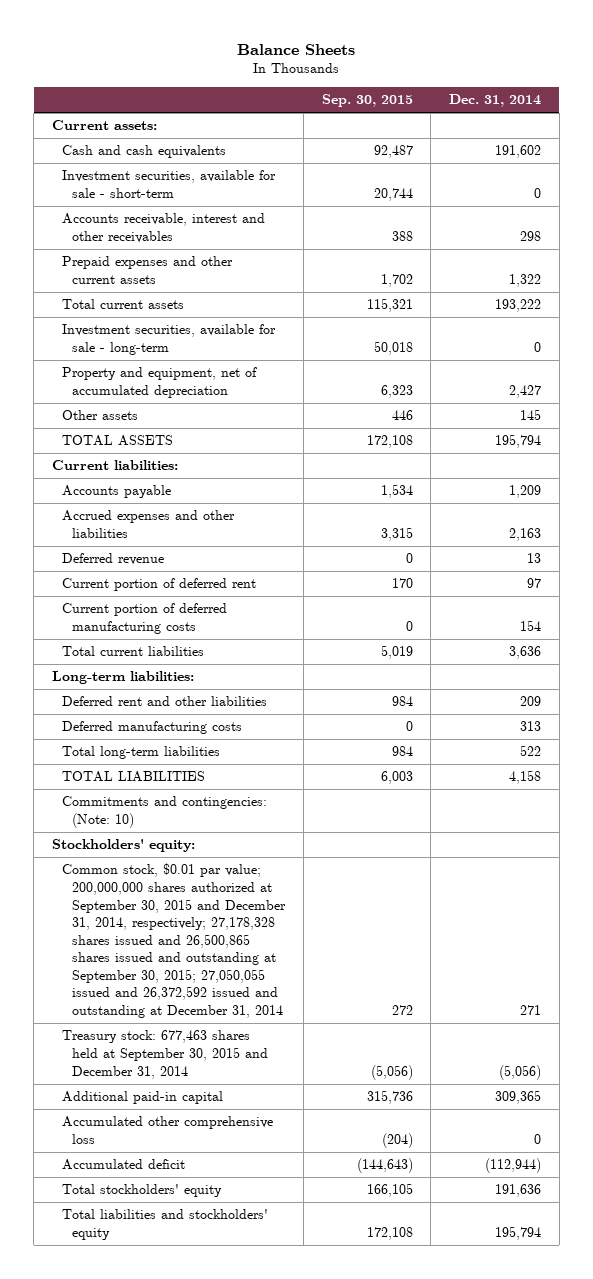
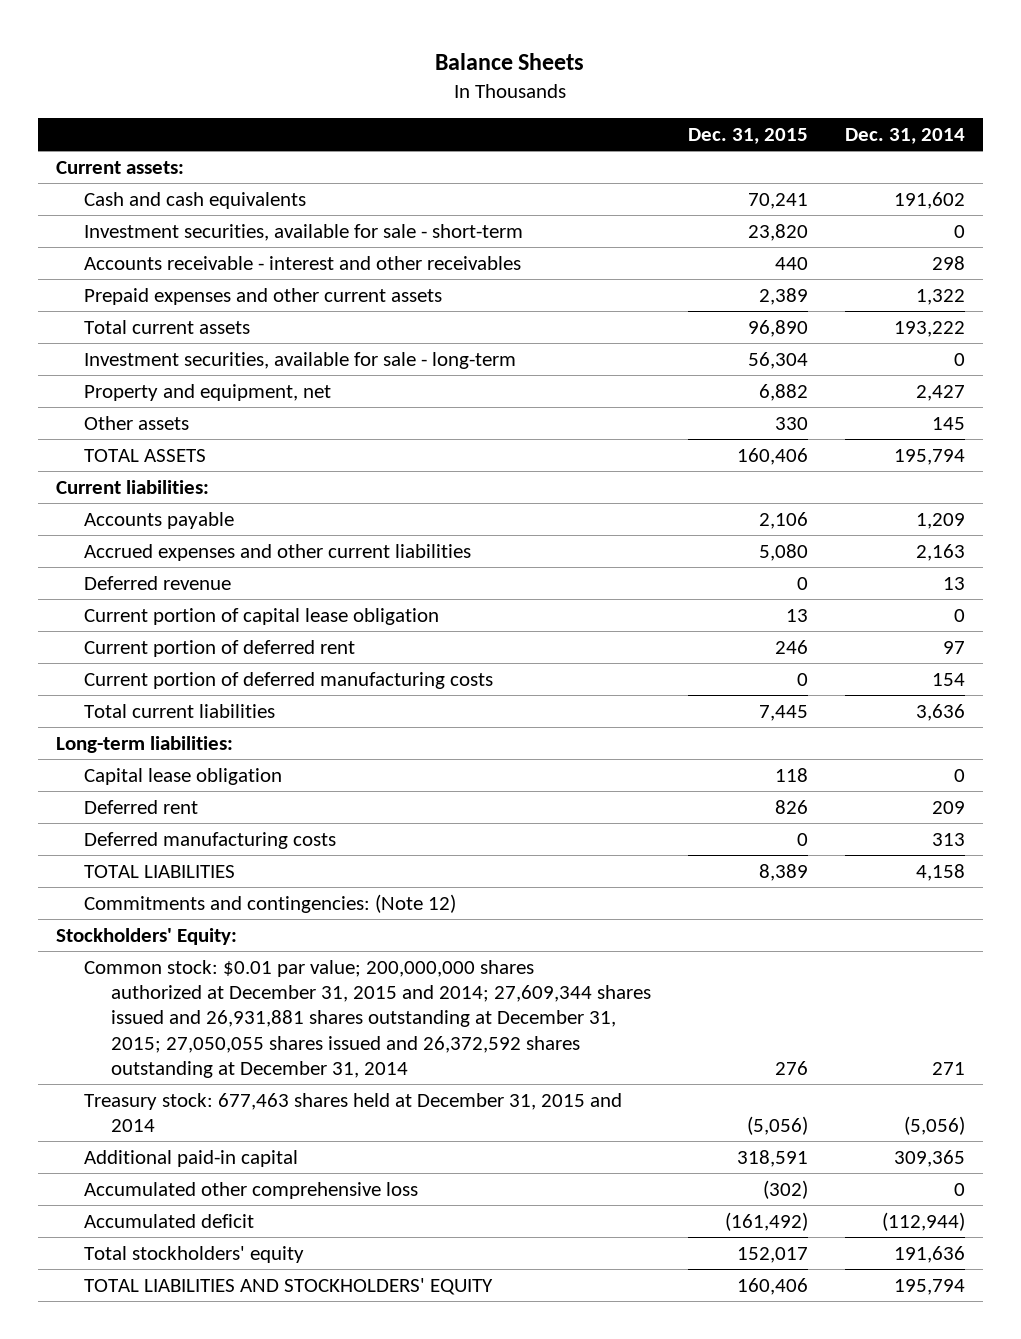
[321,94,413,108] Sep. 30, 2015 -> none
none -> [687,127,808,144] Dec. 31, 2015
[61,213,265,243] Accounts receivable, interest and other receivables -> [83,255,521,270] Accounts receivable - interest and other receivables
[61,367,257,398] Property and equipment, net of accumulated depreciation -> [83,383,331,401] Property and equipment, net
[61,510,235,538] Accrued expenses and other liabilities -> [83,543,471,561] Accrued expenses and other current liabilities
none -> [83,607,439,625] Current portion of capital lease obligation
none -> [83,767,282,785] Capital lease obligation
[61,696,267,707] Deferred rent and other liabilities -> [83,799,198,814] Deferred rent
[61,746,220,760] Total long-term liabilities -> none
[61,796,267,828] Commitments and contingencies: (Note: 10) -> [83,893,456,913] Commitments and contingencies: (Note 12)
[51,839,195,853] Stockholders' equity: -> [55,927,237,945] Stockholders' Equity:
[61,863,287,1019] Common stock, $0.01 par value; 200,000,000 shares authorized at September 30, 2015 and December 31, 2014, respectively; 27,178,328 shares issued and 26,500,865 shares issued and outstanding at September 30, 2015; 27,050,055 issued and 26,372,592 issued and outstanding at December 31, 2014 -> [83,959,652,1079] Common stock: $0.01 par value; 200,000,000 shares authorized at December 31, 2015 and 2014; 27,609,344 shares issued and 26,931,881 shares outstanding at December 31, 2015; 27,050,055 shares issued and 26,372,592 shares outstanding at December 31, 2014
[61,1030,269,1079] Treasury stock: 677,463 shares held at September 30, 2015 and December 31, 2014 -> [83,1092,622,1133] Treasury stock: 677,463 shares held at December 31, 2015 and 2014
[61,1209,268,1240] Total liabilities and stockholders' equity -> [83,1277,493,1295] TOTAL LIABILITIES AND STOCKHOLDERS' EQUITY

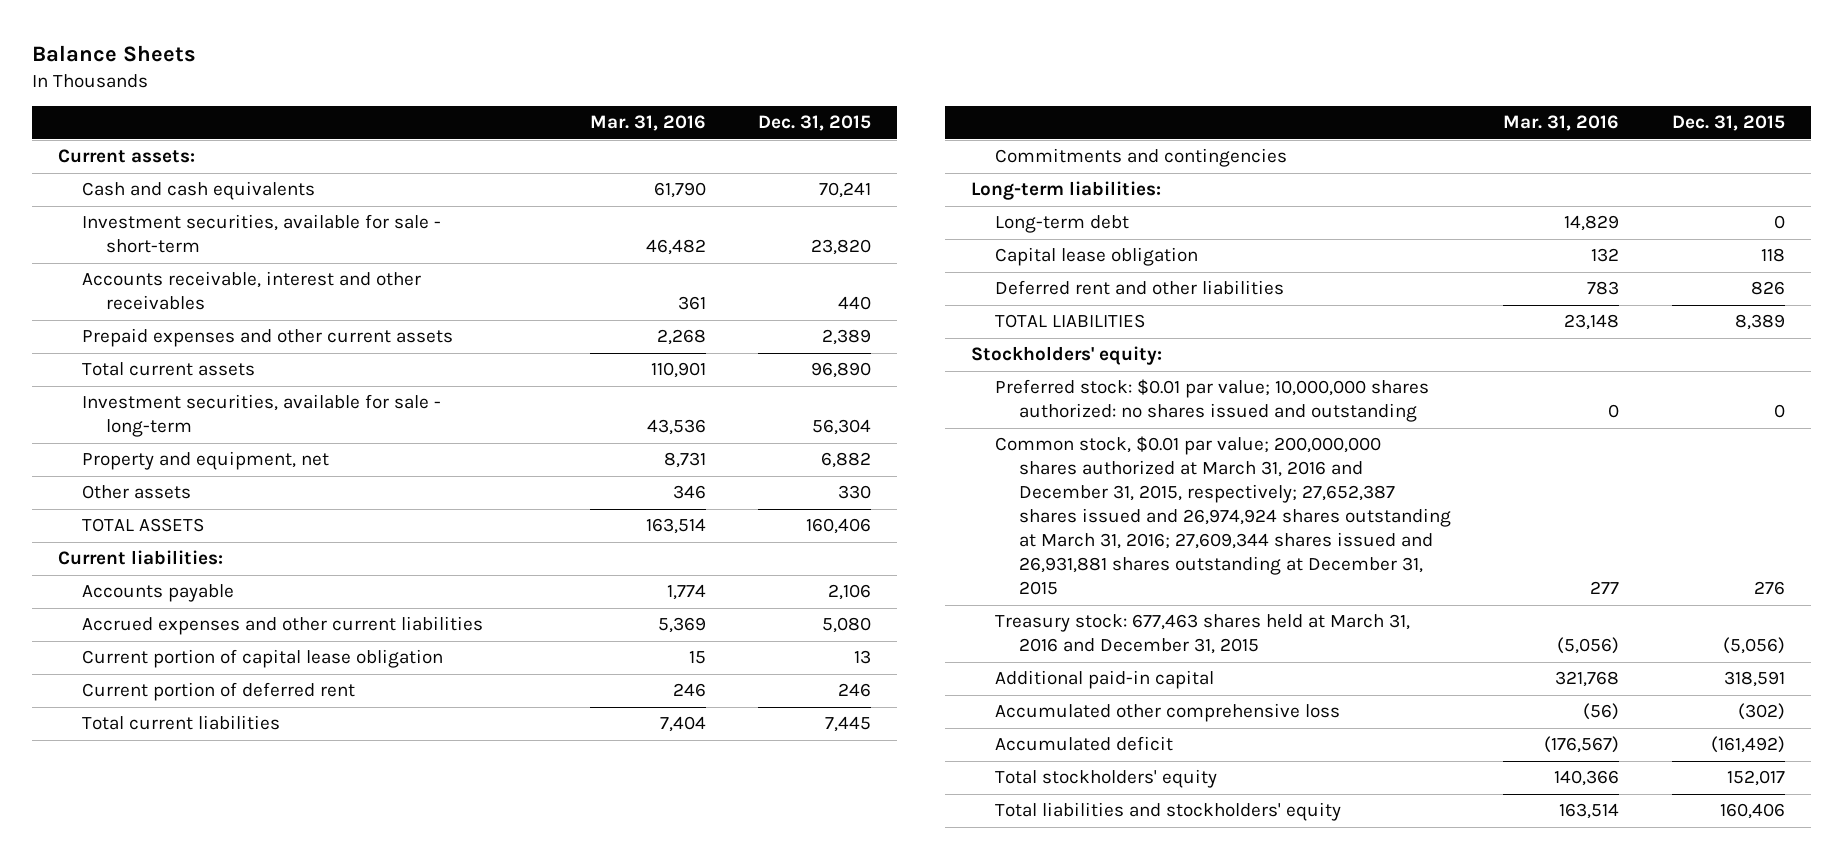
[844,127,965,144] Dec. 31, 2014 -> none
none -> [589,115,706,132] Mar. 31, 2016
[83,255,521,270] Accounts receivable - interest and other receivables -> [81,271,421,311] Accounts receivable, interest and other receivables
[83,575,231,590] Deferred revenue -> none
[83,671,493,689] Current portion of deferred manufacturing costs -> none
none -> [995,148,1288,168] Commitments and contingencies
none -> [995,215,1130,234] Long-term debt
[83,831,336,849] Deferred manufacturing costs -> none
[83,799,198,814] Deferred rent -> [995,280,1285,296] Deferred rent and other liabilities
[83,893,456,913] Commitments and contingencies: (Note 12) -> none
[55,927,237,945] Stockholders' Equity: -> [971,346,1163,366] Stockholders' equity:
none -> [995,379,1430,423] Preferred stock: $0.01 par value; 10,000,000 shares authorized: no shares issued and outstanding
[83,959,652,1079] Common stock: $0.01 par value; 200,000,000 shares authorized at December 31, 2015 and 2014; 27,609,344 shares issued and 26,931,881 shares outstanding at December 31, 2015; 27,050,055 shares issued and 26,372,592 shares outstanding at December 31, 2014 -> [995,436,1451,596] Common stock, $0.01 par value; 200,000,000 shares authorized at March 31, 2016 and December 31, 2015, respectively; 27,652,387 shares issued and 26,974,924 shares outstanding at March 31, 2016; 27,609,344 shares issued and 26,931,881 shares outstanding at December 31, 2015
[83,1092,622,1133] Treasury stock: 677,463 shares held at December 31, 2015 and 2014 -> [995,614,1411,655] Treasury stock: 677,463 shares held at March 31, 2016 and December 31, 2015
[83,1277,493,1295] TOTAL LIABILITIES AND STOCKHOLDERS' EQUITY -> [995,802,1342,822] Total liabilities and stockholders' equity

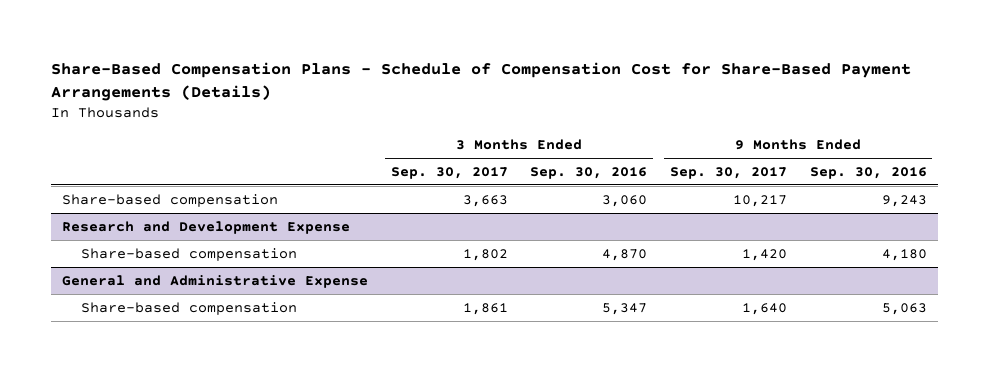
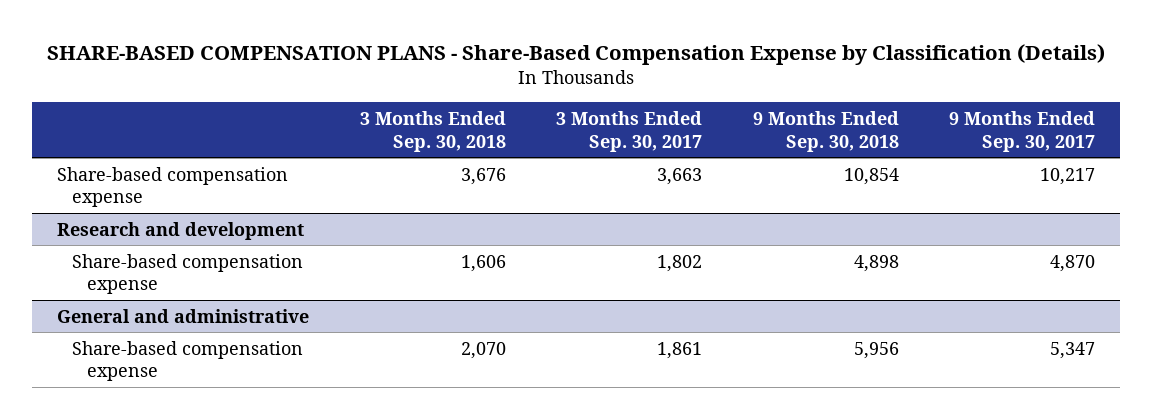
[51,61,912,101] Share-Based Compensation Plans - Schedule of Compensation Cost for Share-Based Payment Arrangements (Details) -> [47,44,1106,66] SHARE-BASED COMPENSATION PLANS - Share-Based Compensation Expense by Classification (Details)
[530,166,648,179] Sep. 30, 2016 -> none
[809,166,927,179] Sep. 30, 2016 -> none
none -> [359,110,506,152] 3 Months Ended Sep. 30, 2018
none -> [752,110,899,152] 9 Months Ended Sep. 30, 2018
[62,193,279,207] Share-based compensation -> [57,166,289,208] Share-based compensation expense
[62,220,351,234] Research and Development Expense -> [57,221,305,240] Research and development
[81,247,298,261] Share-based compensation -> [72,253,304,295] Share-based compensation expense
[742,248,788,261] 1,420 -> [1050,254,1096,272] 4,870
[62,274,369,288] General and Administrative Expense -> [57,308,310,323] General and administrative
[81,301,298,315] Share-based compensation -> [72,340,304,382] Share-based compensation expense
[742,302,788,315] 1,640 -> [1050,341,1096,359] 5,347

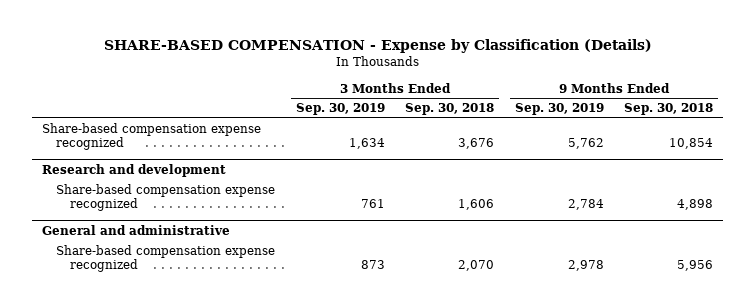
[47,44,1106,66] SHARE-BASED COMPENSATION PLANS - Share-Based Compensation Expense by Classification (Details) -> [103,39,652,54] SHARE-BASED COMPENSATION - Expense by Classification (Details)
[556,110,703,152] 3 Months Ended Sep. 30, 2017 -> none
[949,110,1096,152] 9 Months Ended Sep. 30, 2017 -> none
none -> [295,103,385,116] Sep. 30, 2019
none -> [514,103,604,116] Sep. 30, 2019
[57,166,289,208] Share-based compensation expense -> [41,123,261,151] Share-based compensation expense recognized
[72,253,304,295] Share-based compensation expense -> [56,184,276,212] Share-based compensation expense recognized
[72,340,304,382] Share-based compensation expense -> [56,245,276,273] Share-based compensation expense recognized

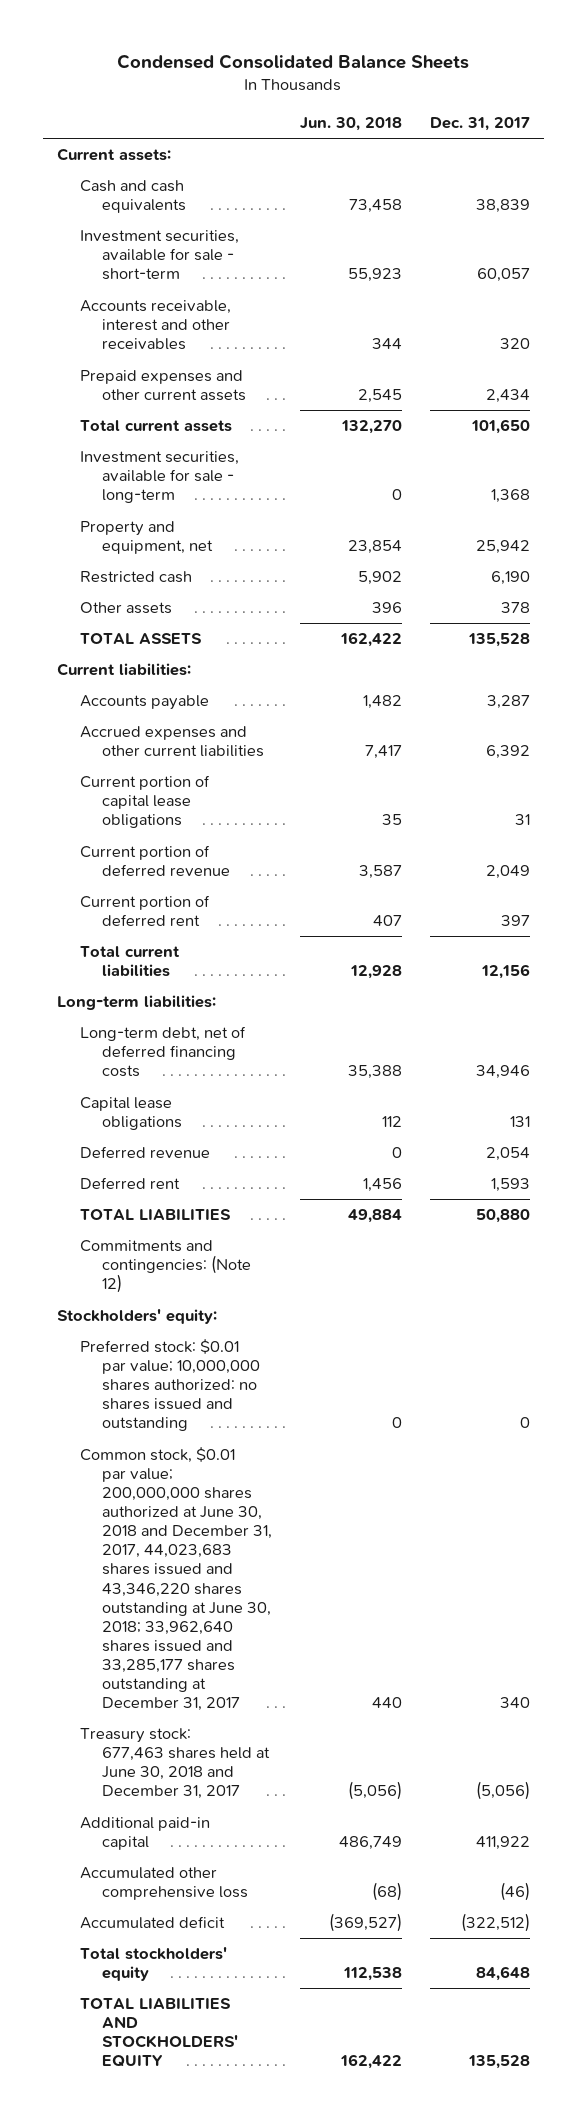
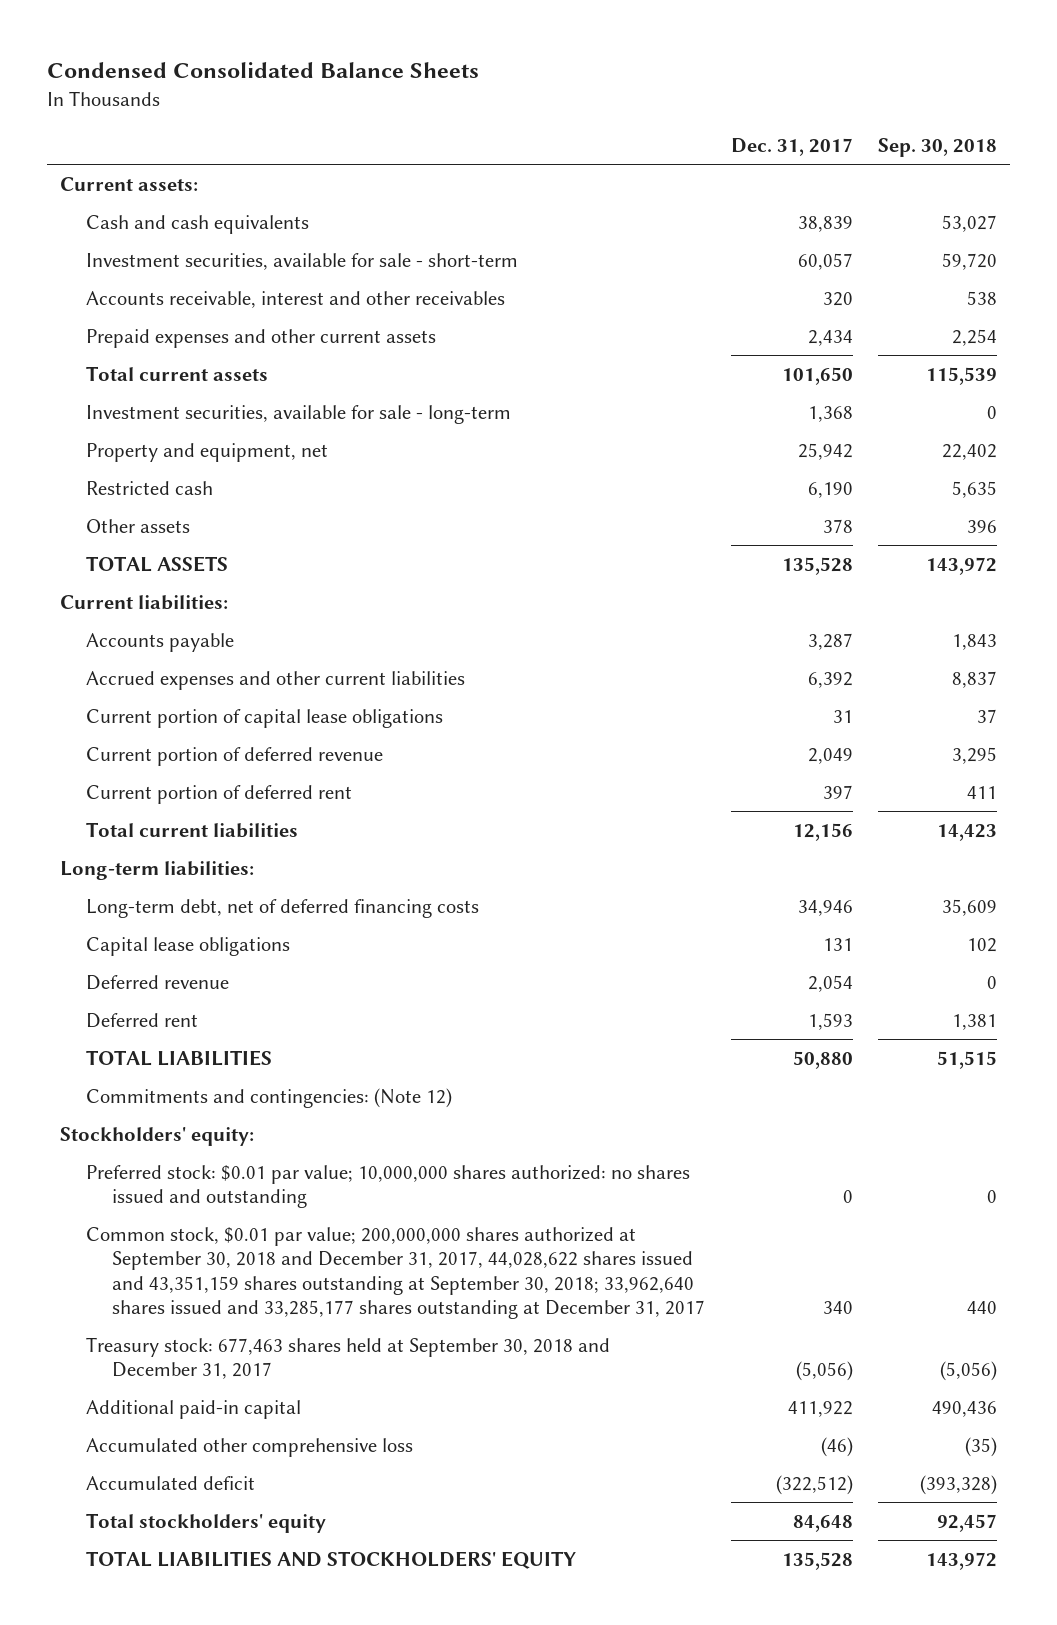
[299,116,402,131] Jun. 30, 2018 -> none
none -> [878,137,998,157] Sep. 30, 2018
[79,1447,273,1711] Common stock, $0.01 par value; 200,000,000 shares authorized at June 30, 2018 and December 31, 2017, 44,023,683 shares issued and 43,346,220 shares outstanding at June 30, 2018; 33,962,640 shares issued and 33,285,177 shares outstanding at December 31, 2017 -> [86,1226,706,1320] Common stock, $0.01 par value; 200,000,000 shares authorized at September 30, 2018 and December 31, 2017, 44,028,622 shares issued and 43,351,159 shares outstanding at September 30, 2018; 33,962,640 shares issued and 33,285,177 shares outstanding at December 31, 2017
[79,1728,271,1800] Treasury stock: 677,463 shares held at June 30, 2018 and December 31, 2017 -> [86,1336,611,1380] Treasury stock: 677,463 shares held at September 30, 2018 and December 31, 2017

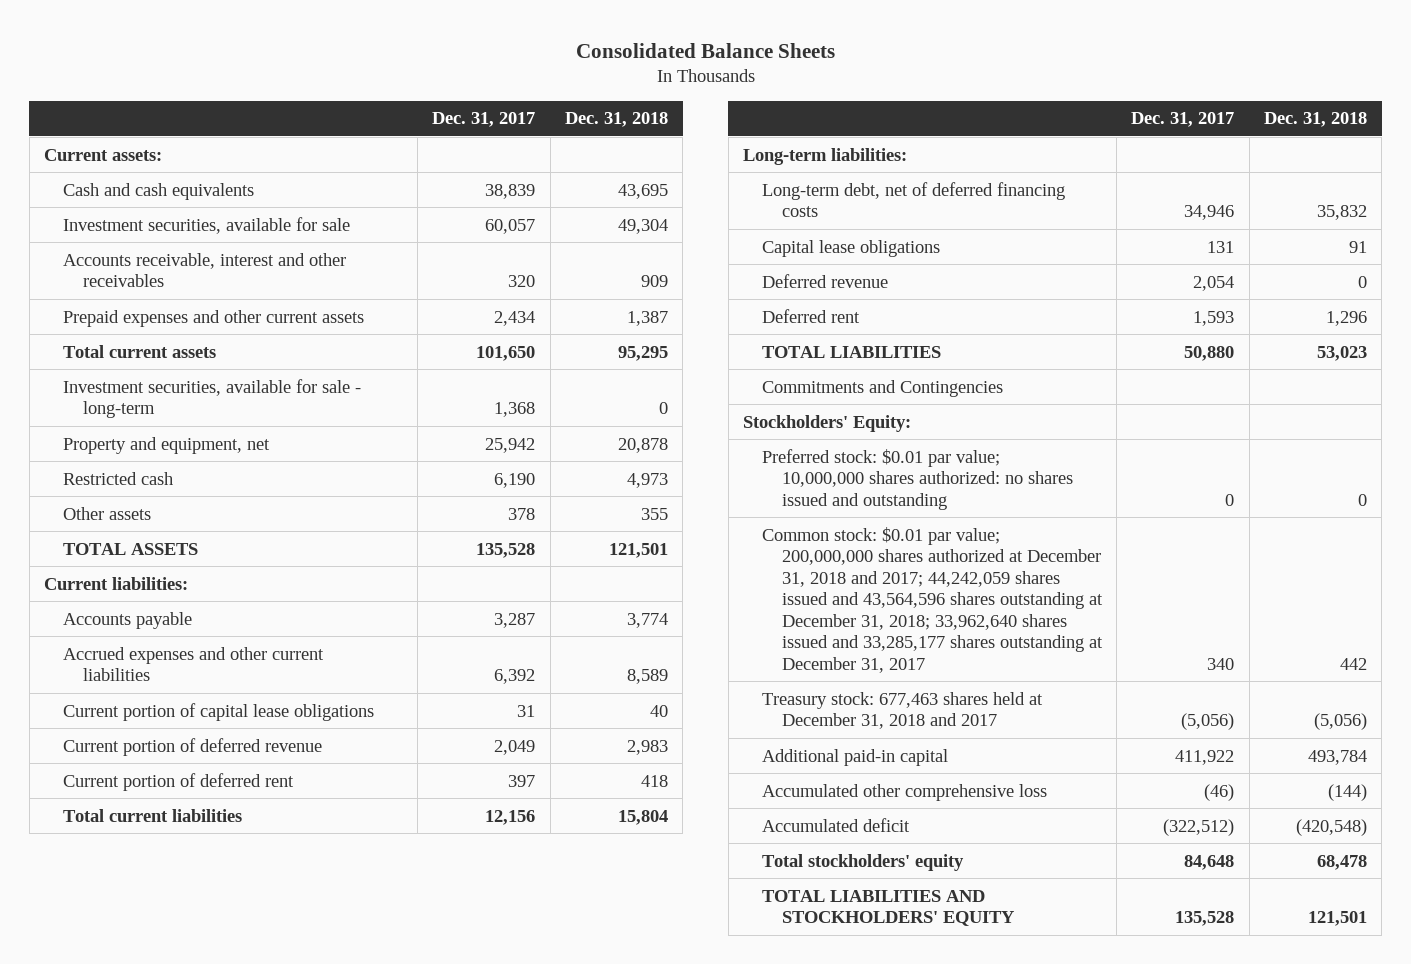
[46,62,479,79] Condensed Consolidated Balance Sheets -> [575,42,835,58] Consolidated Balance Sheets
[878,137,998,157] Sep. 30, 2018 -> none
none -> [564,112,668,128] Dec. 31, 2018
[86,252,519,270] Investment securities, available for sale - short-term -> [63,216,351,234] Investment securities, available for sale
[86,1087,453,1108] Commitments and contingencies: (Note 12) -> [762,379,1004,397] Commitments and Contingencies
[59,1126,254,1146] Stockholders' equity: -> [743,414,912,432] Stockholders' Equity:
[86,1226,706,1320] Common stock, $0.01 par value; 200,000,000 shares authorized at September 30, 2018 and December 31, 2017, 44,028,622 shares issued and 43,351,159 shares outstanding at September 30, 2018; 33,962,640 shares issued and 33,285,177 shares outstanding at December 31, 2017 -> [762,526,1103,673] Common stock: $0.01 par value; 200,000,000 shares authorized at December 31, 2018 and 2017; 44,242,059 shares issued and 43,564,596 shares outstanding at December 31, 2018; 33,962,640 shares issued and 33,285,177 shares outstanding at December 31, 2017
[86,1336,611,1380] Treasury stock: 677,463 shares held at September 30, 2018 and December 31, 2017 -> [762,691,1044,730] Treasury stock: 677,463 shares held at December 31, 2018 and 2017

